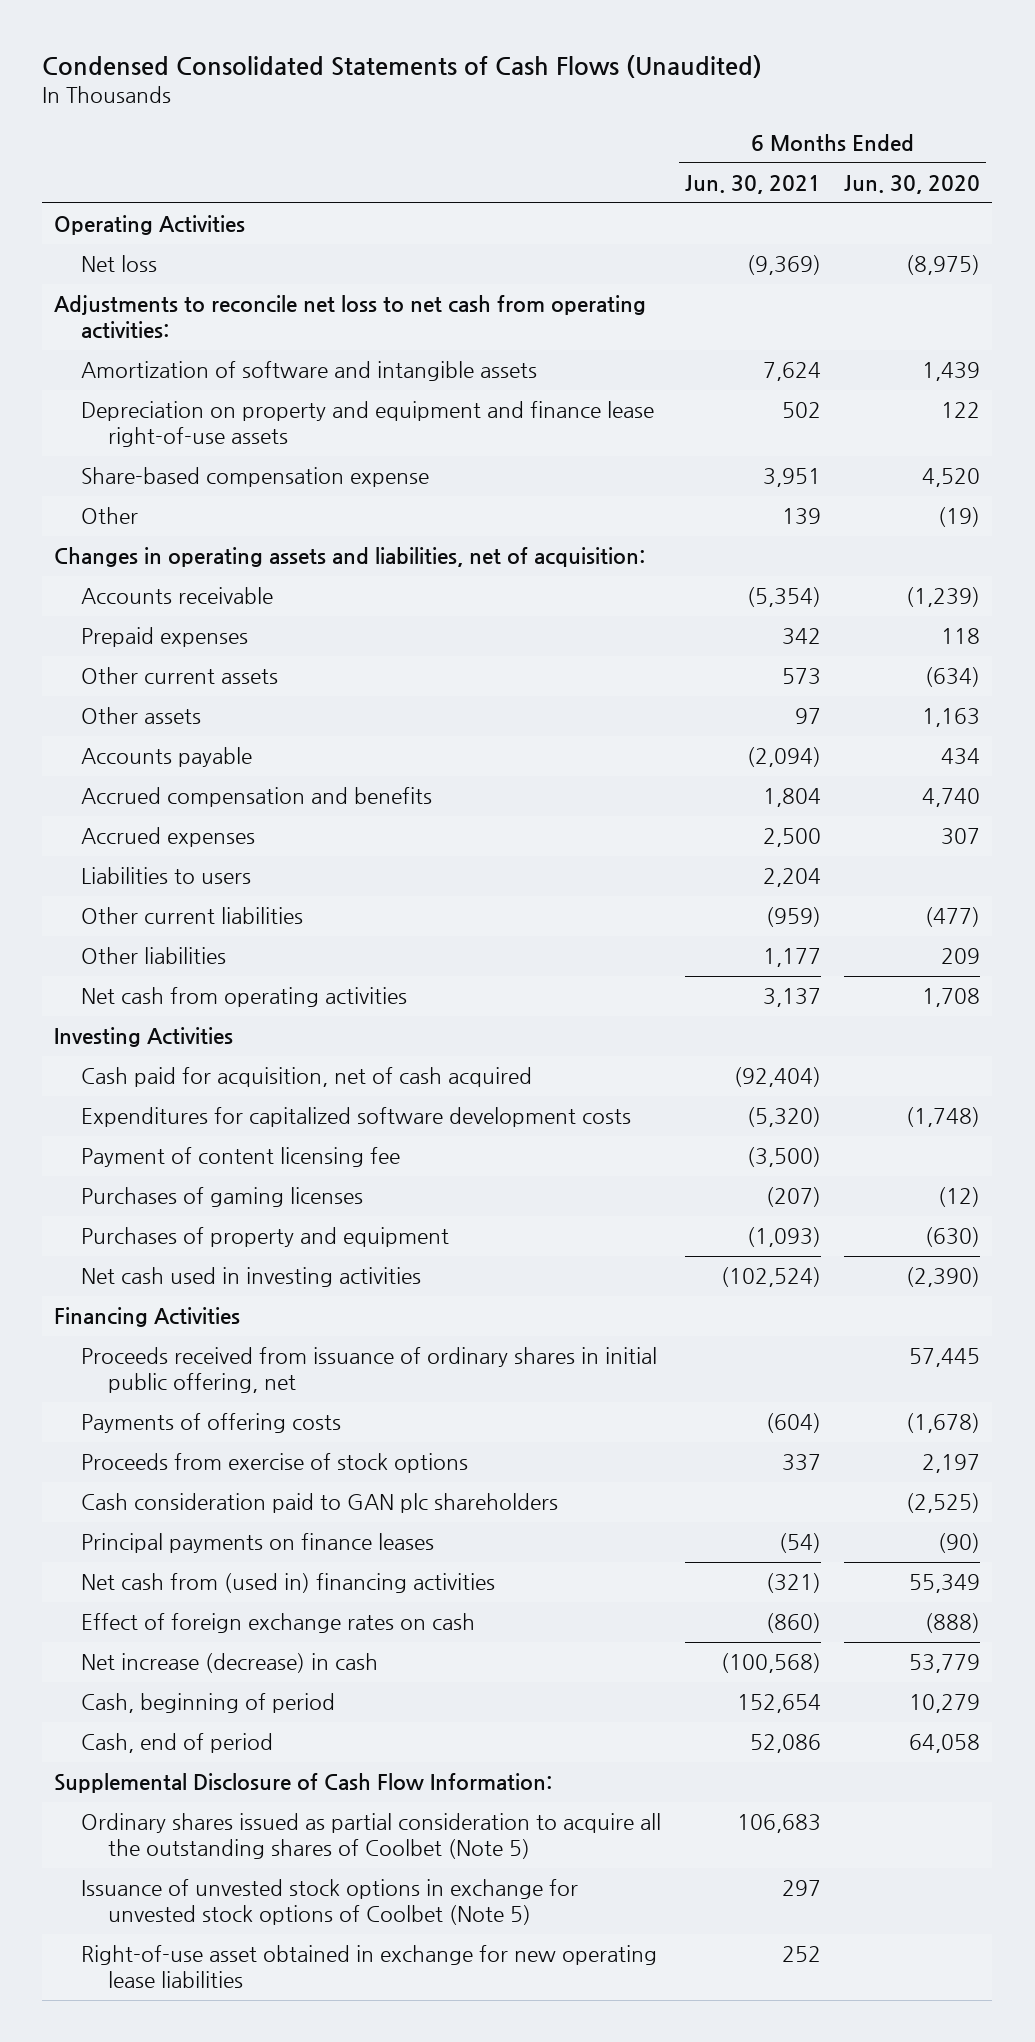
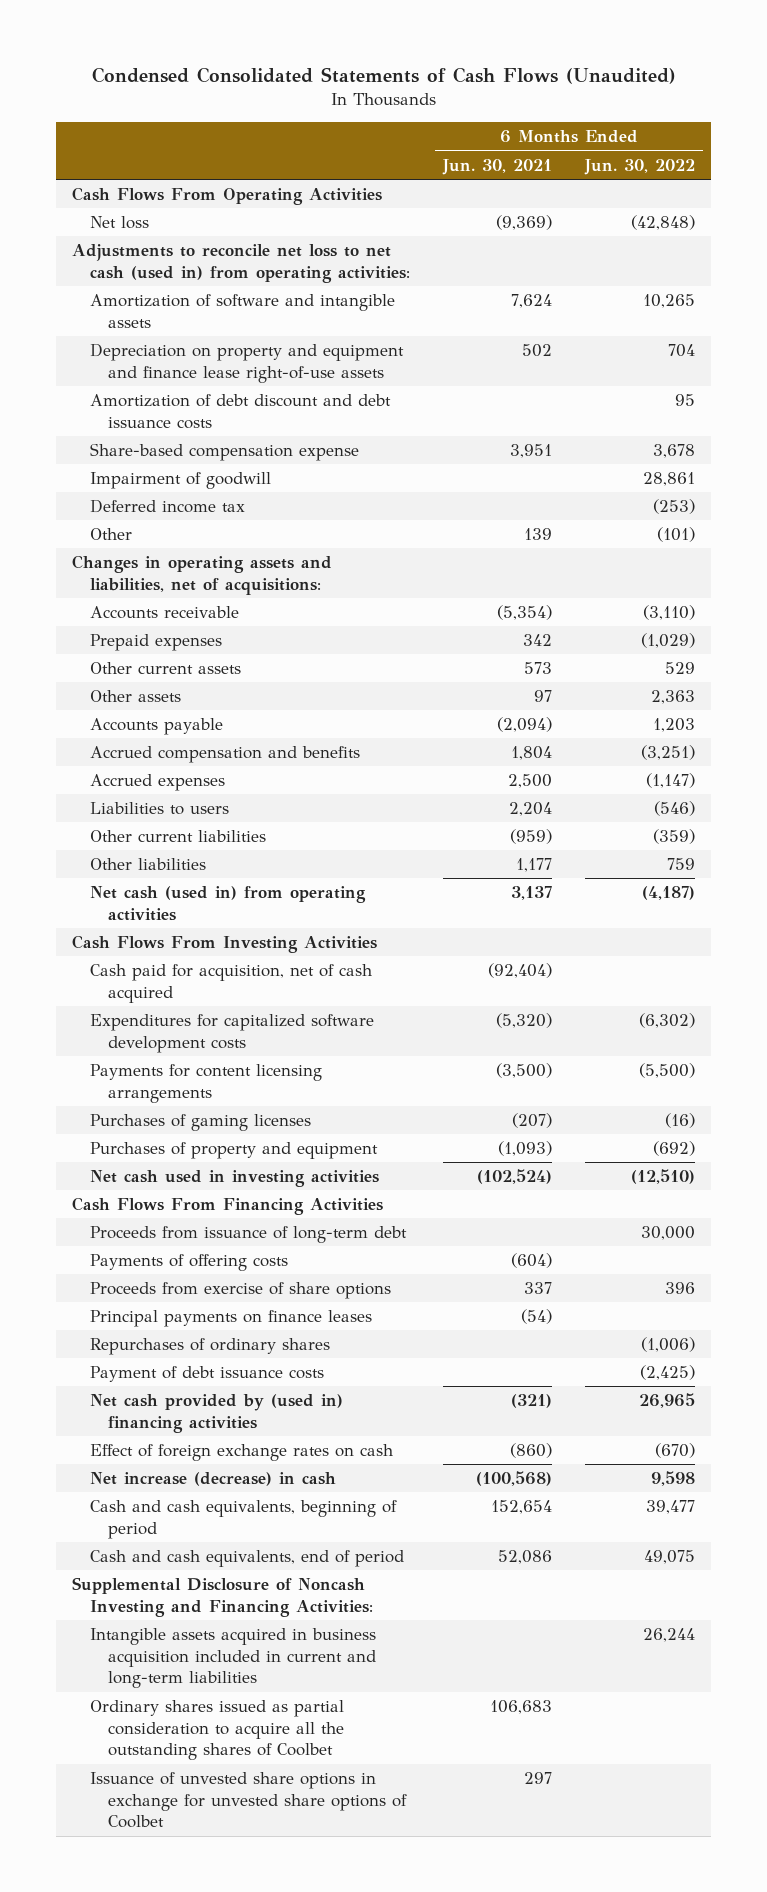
[844,174,981,194] Jun. 30, 2020 -> none
none -> [583,158,695,175] Jun. 30, 2022
[54,215,246,236] Operating Activities -> [72,187,383,206] Cash Flows From Operating Activities
[54,295,647,339] Adjustments to reconcile net loss to net cash from operating activities: -> [72,244,411,283] Adjustments to reconcile net loss to net cash (used in) from operating activities:
none -> [90,394,392,429] Amortization of debt discount and debt issuance costs
none -> [90,472,272,490] Impairment of goodwill
none -> [90,499,246,514] Deferred income tax
[54,547,646,568] Changes in operating assets and liabilities, net of acquisition: -> [72,555,333,595] Changes in operating assets and liabilities, net of acquisitions:
[80,987,407,1008] Net cash from operating activities -> [90,886,367,921] Net cash (used in) from operating activities
[54,1027,234,1048] Investing Activities -> [72,935,378,954] Cash Flows From Investing Activities
[80,1147,400,1168] Payment of content licensing fee -> none
none -> [90,1064,323,1103] Payments for content licensing arrangements
[80,1347,657,1393] Proceeds received from issuance of ordinary shares in initial public offering, net -> none
[54,1307,241,1328] Financing Activities -> [72,1197,384,1216] Cash Flows From Financing Activities
none -> [90,1226,408,1244] Proceeds from issuance of long-term debt
[80,1493,558,1514] Cash consideration paid to GAN plc shareholders -> none
[80,1453,468,1474] Proceeds from exercise of stock options -> [90,1282,392,1300] Proceeds from exercise of share options
none -> [90,1338,331,1356] Repurchases of ordinary shares
none -> [90,1366,325,1383] Payment of debt issuance costs
[80,1573,495,1594] Net cash from (used in) financing activities -> [90,1394,344,1433] Net cash provided by (used in) financing activities
[80,1945,657,1988] Right-of-use asset obtained in exchange for new operating lease liabilities -> none
[80,1693,335,1714] Cash, beginning of period -> [90,1500,398,1539] Cash and cash equivalents, beginning of period
[80,1733,273,1754] Cash, end of period -> [90,1550,405,1568] Cash and cash equivalents, end of period
[54,1773,553,1794] Supplemental Disclosure of Cash Flow Information: -> [72,1577,374,1617] Supplemental Disclosure of Noncash Investing and Financing Activities:
none -> [90,1628,377,1689] Intangible assets acquired in business acquisition included in current and long-term liabilities
[80,1813,661,1859] Ordinary shares issued as partial consideration to acquire all the outstanding shares of Coolbet (Note 5) -> [90,1700,345,1761] Ordinary shares issued as partial consideration to acquire all the outstanding shares of Coolbet
[80,1879,578,1925] Issuance of unvested stock options in exchange for unvested stock options of Coolbet (Note 5) -> [90,1772,407,1829] Issuance of unvested share options in exchange for unvested share options of Coolbet

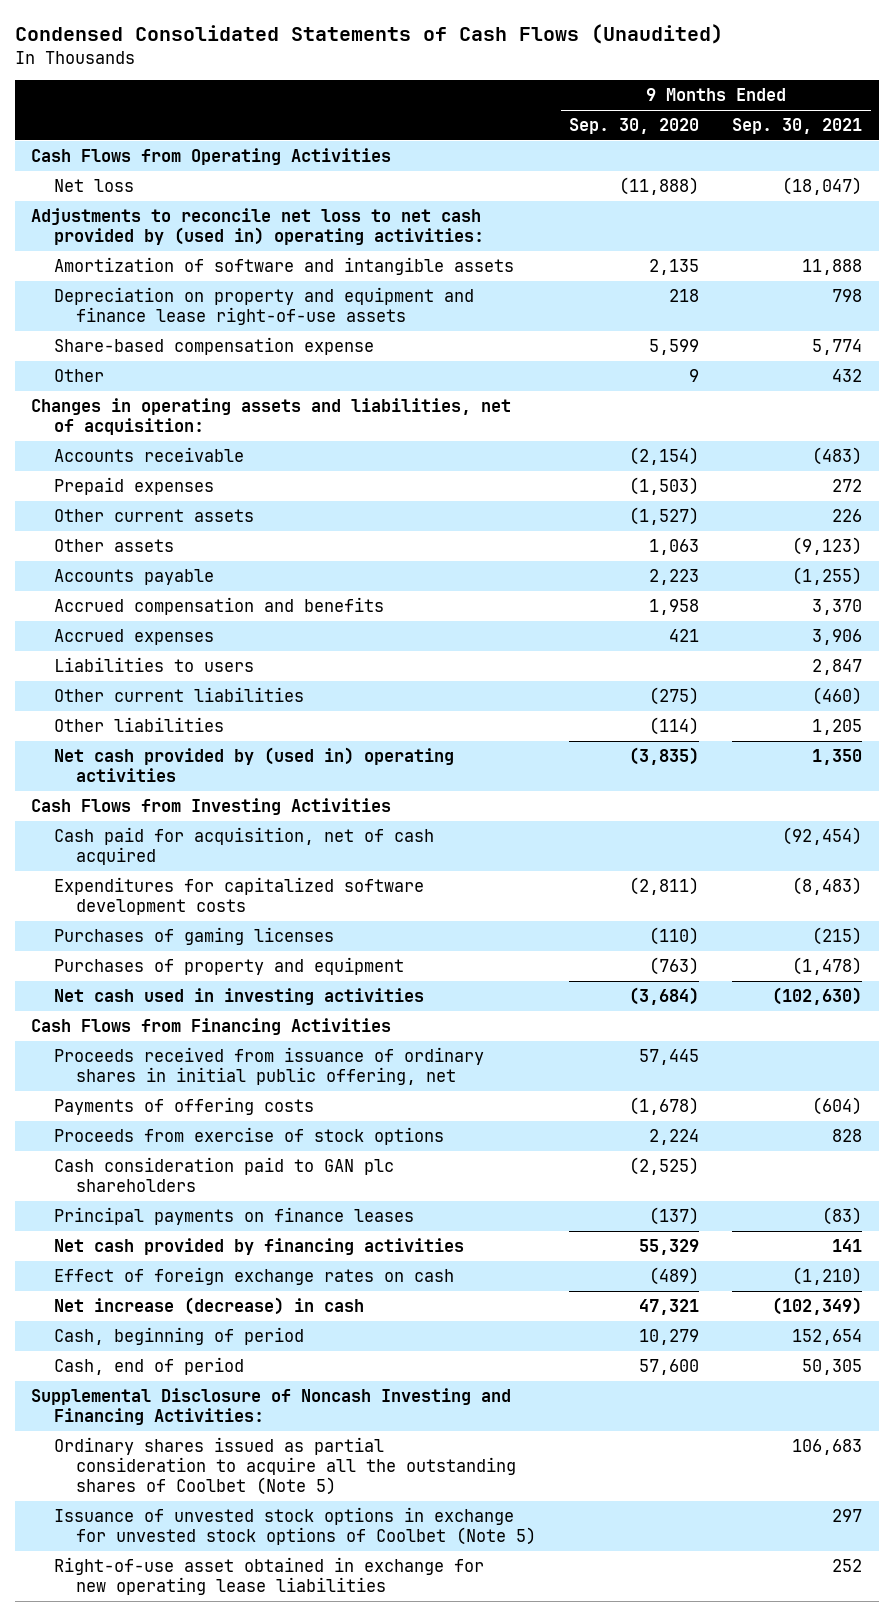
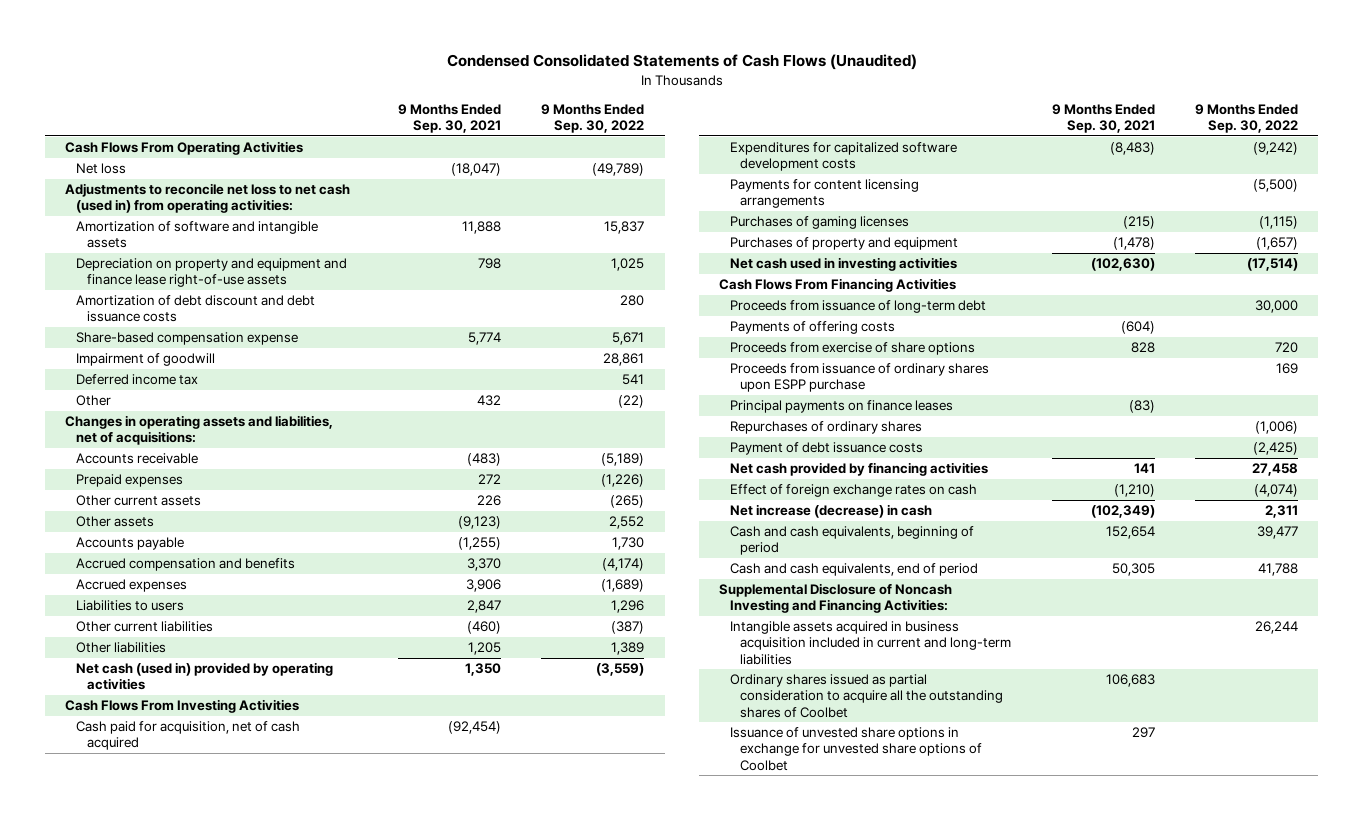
[568,118,699,135] Sep. 30, 2020 -> none
none -> [541,103,645,134] 9 Months Ended Sep. 30, 2022
[31,148,392,166] Cash Flows from Operating Activities -> [65,141,304,156] Cash Flows From Operating Activities
[31,208,484,246] Adjustments to reconcile net loss to net cash provided by (used in) operating activities: -> [65,183,351,214] Adjustments to reconcile net loss to net cash (used in) from operating activities:
none -> [76,295,316,323] Amortization of debt discount and debt issuance costs
none -> [76,353,216,367] Impairment of goodwill
none -> [76,374,199,386] Deferred income tax
[31,398,512,436] Changes in operating assets and liabilities, net of acquisition: -> [65,415,334,446] Changes in operating assets and liabilities, net of acquisitions:
[53,747,454,783] Net cash provided by (used in) operating activities -> [76,662,334,691] Net cash (used in) provided by operating activities
[31,798,392,816] Cash Flows from Investing Activities -> [65,699,300,714] Cash Flows From Investing Activities
none -> [729,179,919,209] Payments for content licensing arrangements
[53,1047,484,1086] Proceeds received from issuance of ordinary shares in initial public offering, net -> none
[31,1018,392,1036] Cash Flows from Financing Activities -> [718,278,956,293] Cash Flows From Financing Activities
none -> [729,300,986,314] Proceeds from issuance of long-term debt
[53,1157,394,1193] Cash consideration paid to GAN plc shareholders -> none
[53,1127,444,1146] Proceeds from exercise of stock options -> [729,342,975,356] Proceeds from exercise of share options
none -> [729,363,989,393] Proceeds from issuance of ordinary shares upon ESPP purchase
none -> [729,421,922,435] Repurchases of ordinary shares
none -> [729,442,923,456] Payment of debt issuance costs
[53,1327,304,1346] Cash, beginning of period -> [729,526,974,556] Cash and cash equivalents, beginning of period
[53,1357,244,1376] Cash, end of period -> [729,563,978,577] Cash and cash equivalents, end of period
[53,1557,484,1596] Right-of-use asset obtained in exchange for new operating lease liabilities -> none
none -> [729,621,1012,665] Intangible assets acquired in business acquisition included in current and long-term liabilities
[53,1437,516,1496] Ordinary shares issued as partial consideration to acquire all the outstanding shares of Coolbet (Note 5) -> [729,674,1004,718] Ordinary shares issued as partial consideration to acquire all the outstanding shares of Coolbet
[53,1507,536,1546] Issuance of unvested stock options in exchange for unvested stock options of Coolbet (Note 5) -> [729,727,983,771] Issuance of unvested share options in exchange for unvested share options of Coolbet

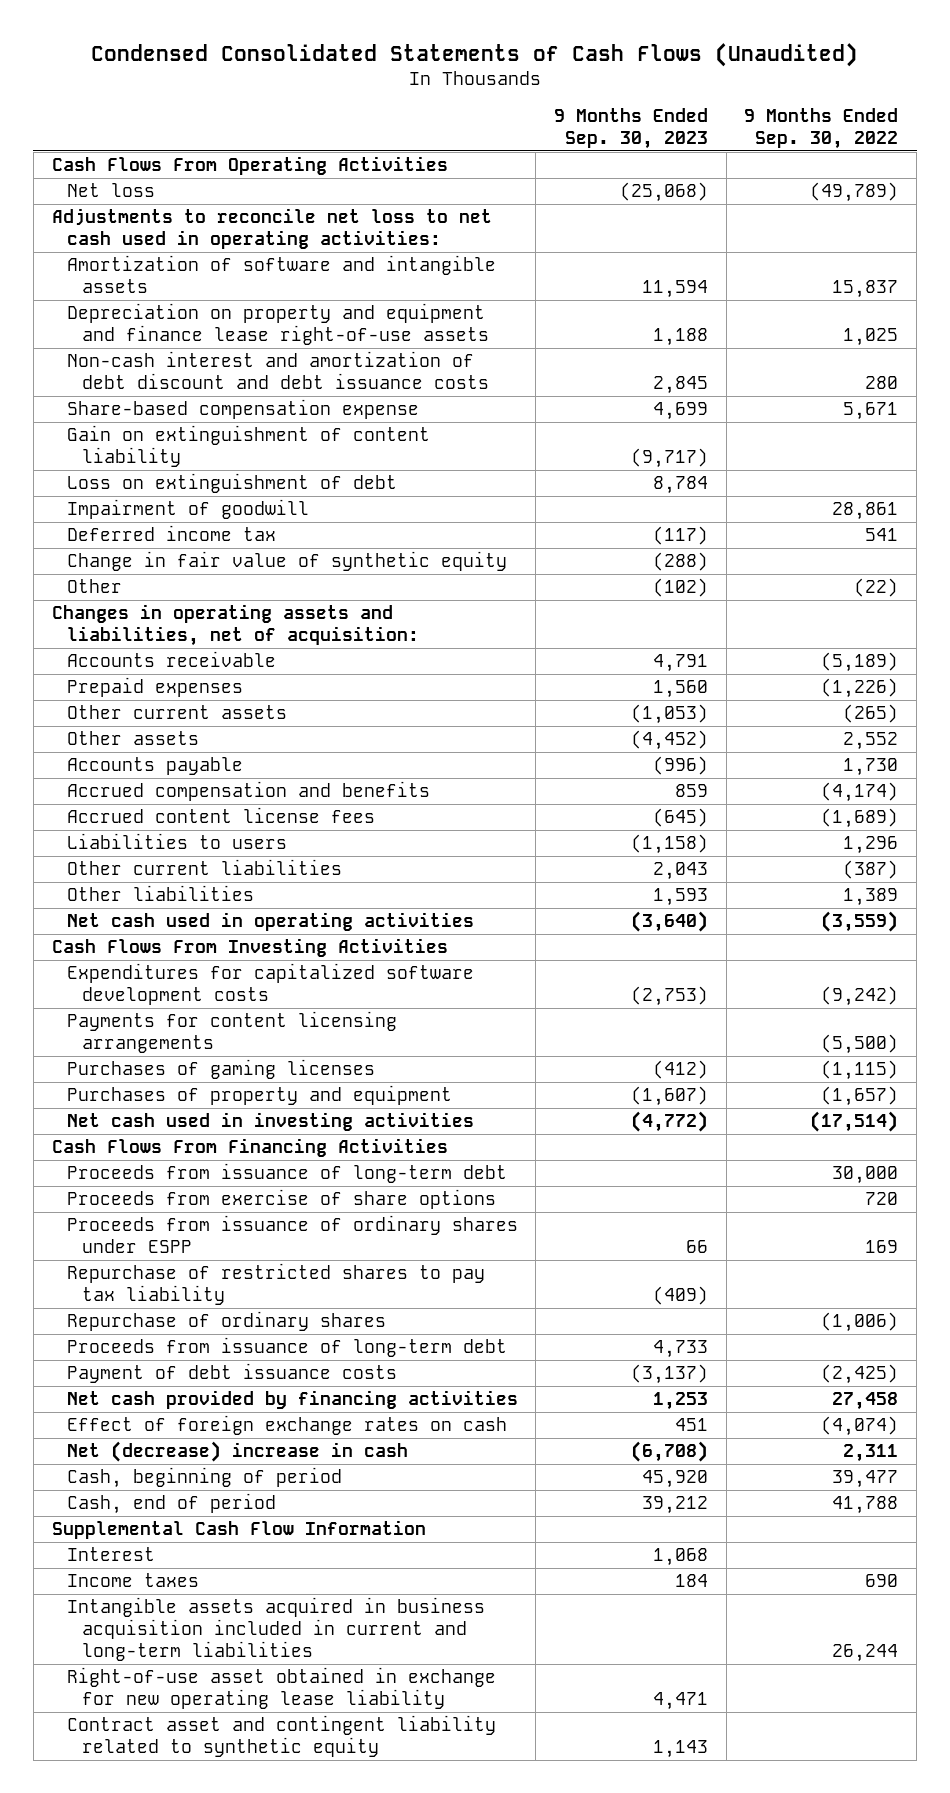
[398,103,502,134] 9 Months Ended Sep. 30, 2021 -> none
none -> [554,108,709,150] 9 Months Ended Sep. 30, 2023
[65,183,351,214] Adjustments to reconcile net loss to net cash (used in) from operating activities: -> [51,208,492,250] Adjustments to reconcile net loss to net cash used in operating activities:
[76,295,316,323] Amortization of debt discount and debt issuance costs -> [66,351,489,390] Non-cash interest and amortization of debt discount and debt issuance costs
none -> [66,425,430,468] Gain on extinguishment of content liability
none -> [66,473,397,494] Loss on extinguishment of debt
none -> [66,551,507,572] Change in fair value of synthetic equity
[65,415,334,446] Changes in operating assets and liabilities, net of acquisitions: -> [51,604,419,647] Changes in operating assets and liabilities, net of acquisition:
[76,579,188,593] Accrued expenses -> [66,807,375,824] Accrued content license fees
[76,662,334,691] Net cash (used in) provided by operating activities -> [66,912,474,932] Net cash used in operating activities
[76,721,301,751] Cash paid for acquisition, net of cash acquired -> none
[729,321,895,335] Payments of offering costs -> none
[729,400,953,414] Principal payments on finance leases -> none
[729,363,989,393] Proceeds from issuance of ordinary shares upon ESPP purchase -> [66,1215,518,1254] Proceeds from issuance of ordinary shares under ESPP
none -> [66,1263,485,1306] Repurchase of restricted shares to pay tax liability
[729,421,922,435] Repurchases of ordinary shares -> [66,1311,386,1332] Repurchase of ordinary shares
none -> [66,1337,507,1358] Proceeds from issuance of long-term debt
[718,583,952,614] Supplemental Disclosure of Noncash Investing and Financing Activities: -> none
[729,504,932,519] Net increase (decrease) in cash -> [66,1441,408,1463] Net (decrease) increase in cash
[729,526,974,556] Cash and cash equivalents, beginning of period -> [66,1467,342,1489] Cash, beginning of period
[729,563,978,577] Cash and cash equivalents, end of period -> [66,1493,276,1515] Cash, end of period
none -> [51,1520,426,1540] Supplemental Cash Flow Information
none -> [66,1547,155,1562] Interest
none -> [66,1573,199,1588] Income taxes
[729,674,1004,718] Ordinary shares issued as partial consideration to acquire all the outstanding shares of Coolbet -> none
[729,727,983,771] Issuance of unvested share options in exchange for unvested share options of Coolbet -> none
none -> [66,1667,496,1710] Right-of-use asset obtained in exchange for new operating lease liability
none -> [66,1715,496,1758] Contract asset and contingent liability related to synthetic equity

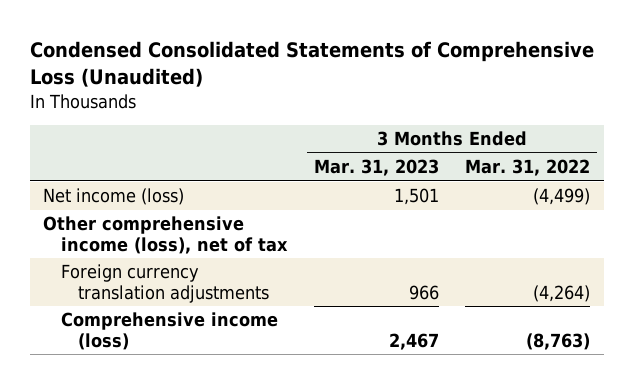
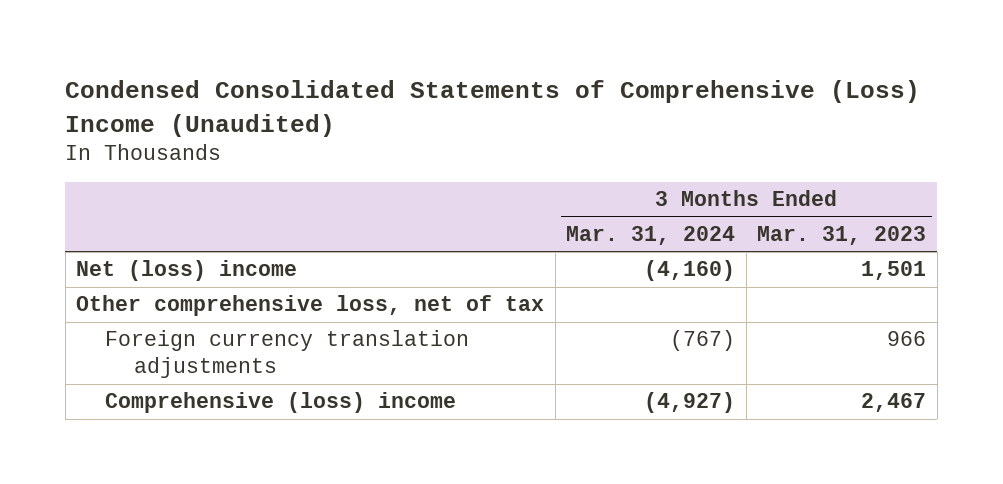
[29,41,594,88] Condensed Consolidated Statements of Comprehensive Loss (Unaudited) -> [65,80,921,137] Condensed Consolidated Statements of Comprehensive (Loss) Income (Unaudited)
[465,159,591,177] Mar. 31, 2022 -> none
none -> [566,226,736,246] Mar. 31, 2024
[43,188,185,206] Net income (loss) -> [76,260,298,282] Net (loss) income
[43,216,288,254] Other comprehensive income (loss), net of tax -> [76,295,545,317] Other comprehensive loss, net of tax
[60,312,278,350] Comprehensive income (loss) -> [104,392,456,414] Comprehensive (loss) income

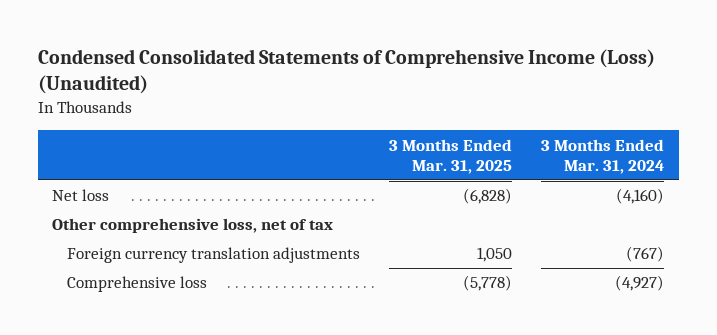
[65,80,921,137] Condensed Consolidated Statements of Comprehensive (Loss) Income (Unaudited) -> [37,49,655,95] Condensed Consolidated Statements of Comprehensive Income (Loss) (Unaudited)
[757,226,927,246] Mar. 31, 2023 -> none
none -> [389,138,513,174] 3 Months Ended Mar. 31, 2025
[76,260,298,282] Net (loss) income -> [52,189,110,202] Net loss
[104,392,456,414] Comprehensive (loss) income -> [67,276,208,293] Comprehensive loss

